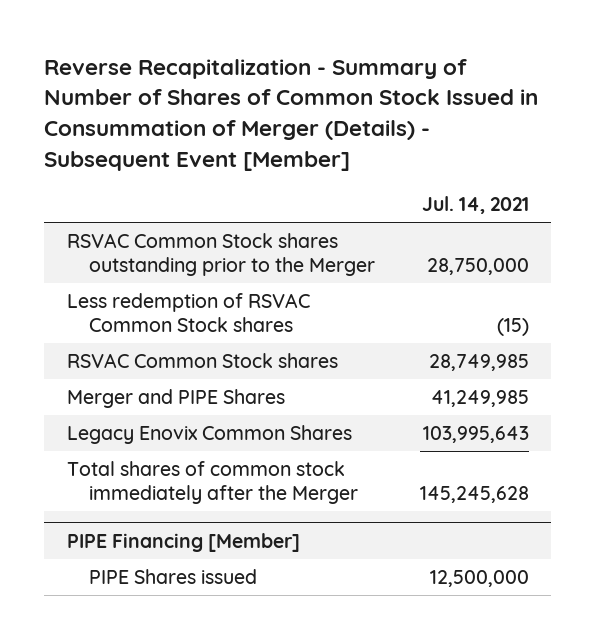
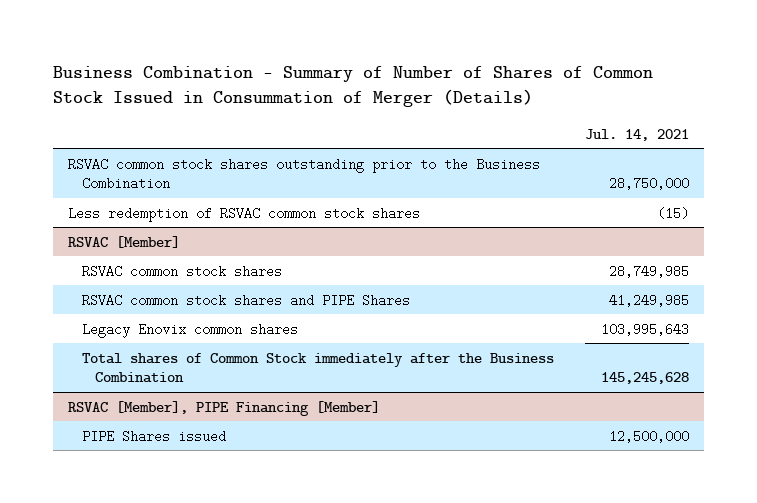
[44,58,539,171] Reverse Recapitalization - Summary of Number of Shares of Common Stock Issued in Consummation of Merger (Details) - Subsequent Event [Member] -> [52,65,653,107] Business Combination - Summary of Number of Shares of Common Stock Issued in Consummation of Merger (Details)
[66,232,376,276] RSVAC Common Stock shares outstanding prior to the Merger -> [68,157,541,191] RSVAC common stock shares outstanding prior to the Business Combination
[66,292,310,332] Less redemption of RSVAC Common Stock shares -> [68,206,421,222] Less redemption of RSVAC common stock shares
none -> [68,235,181,248] RSVAC [Member]
[66,352,338,368] RSVAC Common Stock shares -> [81,264,282,278] RSVAC common stock shares
[66,388,285,408] Merger and PIPE Shares -> [81,293,410,307] RSVAC common stock shares and PIPE Shares
[66,424,352,444] Legacy Enovix Common Shares -> [81,322,298,338] Legacy Enovix common shares
[66,460,359,504] Total shares of common stock immediately after the Merger -> [81,352,554,384] Total shares of Common Stock immediately after the Business Combination
[66,532,300,552] PIPE Financing [Member] -> [68,400,381,416] RSVAC [Member], PIPE Financing [Member]

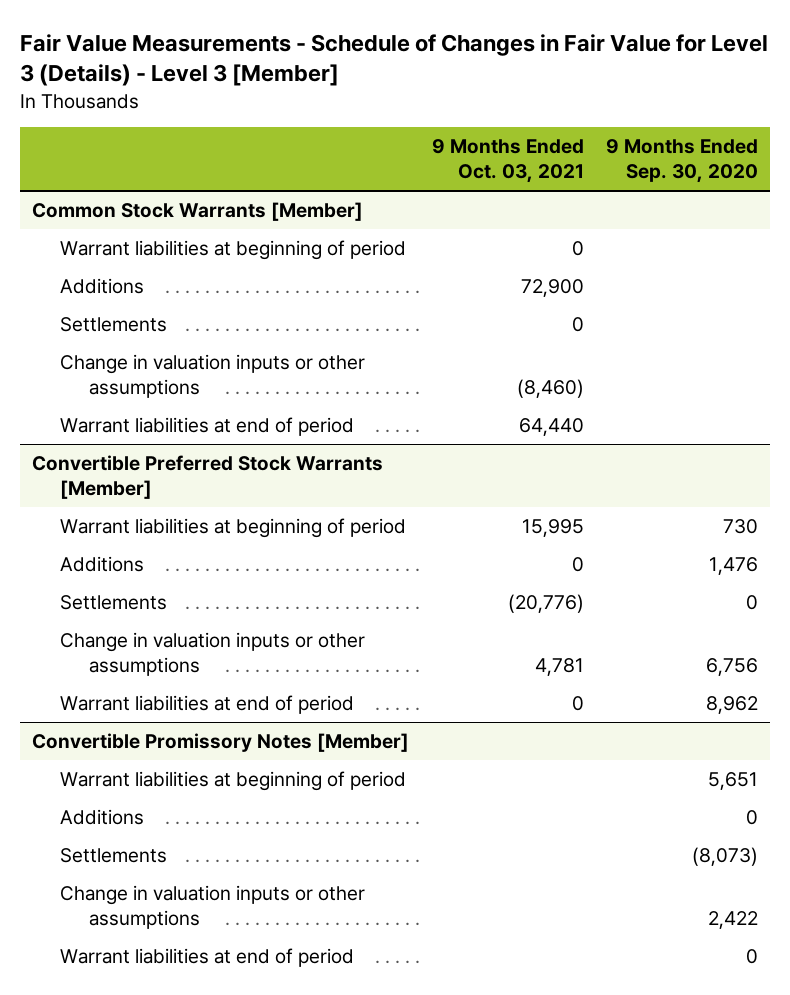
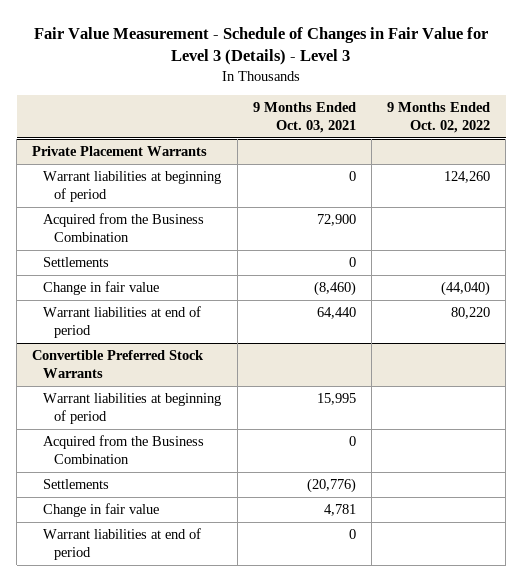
[20,33,769,87] Fair Value Measurements - Schedule of Changes in Fair Value for Level 3 (Details) - Level 3 [Member] -> [34,27,489,66] Fair Value Measurement - Schedule of Changes in Fair Value for Level 3 (Details) - Level 3
[606,139,759,184] 9 Months Ended Sep. 30, 2020 -> none
none -> [387,102,491,134] 9 Months Ended Oct. 02, 2022
[31,201,363,221] Common Stock Warrants [Member] -> none
none -> [32,145,208,156] Private Placement Warrants
[60,277,145,294] Additions -> [43,212,205,243] Acquired from the Business Combination
[60,353,366,398] Change in valuation inputs or other assumptions -> [43,280,160,295] Change in fair value
[31,454,383,499] Convertible Preferred Stock Warrants [Member] -> [32,349,205,379] Convertible Preferred Stock Warrants
[60,555,145,572] Additions -> [43,434,205,465] Acquired from the Business Combination
[60,631,366,676] Change in valuation inputs or other assumptions -> [43,502,160,517] Change in fair value
[31,732,409,752] Convertible Promissory Notes [Member] -> none
[60,770,407,791] Warrant liabilities at beginning of period -> none
[60,808,145,825] Additions -> none
[60,847,168,863] Settlements -> none
[60,884,366,929] Change in valuation inputs or other assumptions -> none
[60,947,355,967] Warrant liabilities at end of period -> none

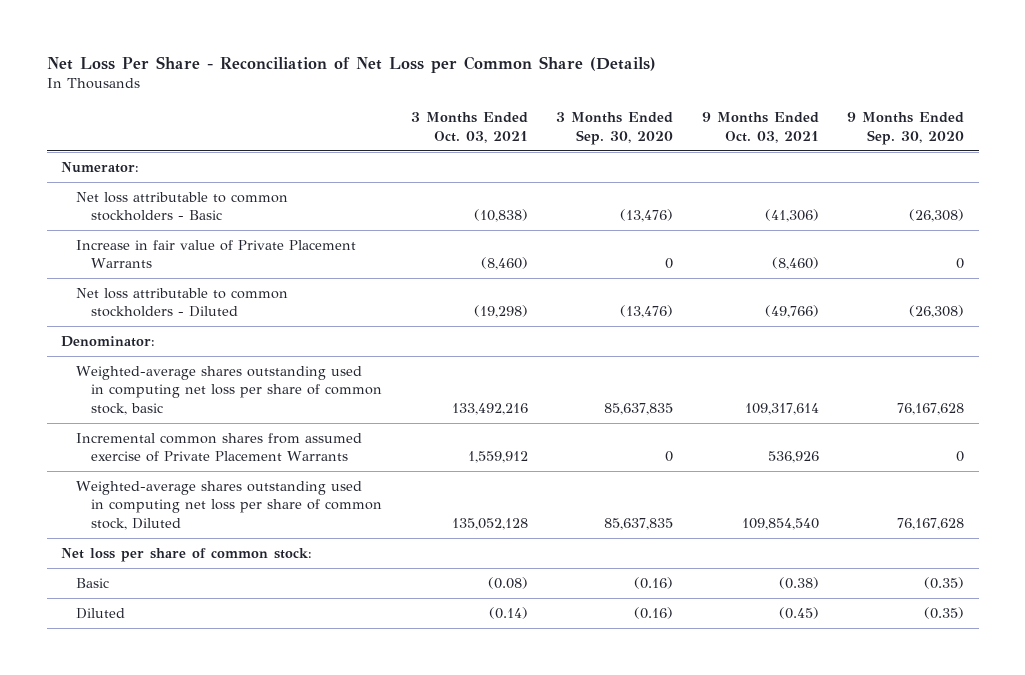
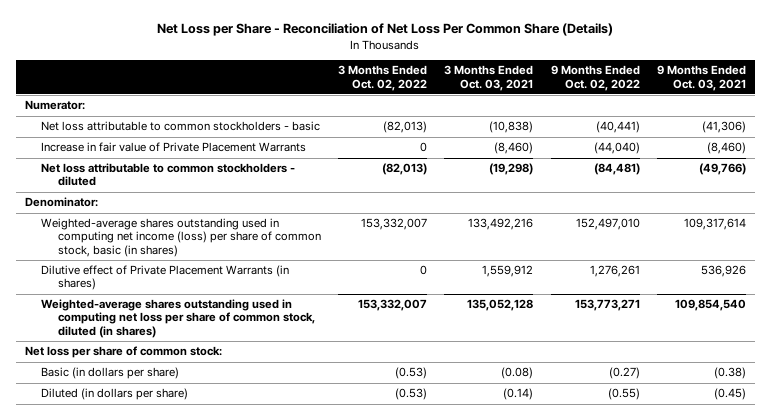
[46,55,656,73] Net Loss Per Share - Reconciliation of Net Loss per Common Share (Details) -> [157,23,614,37] Net Loss per Share - Reconciliation of Net Loss Per Common Share (Details)
[556,112,674,145] 3 Months Ended Sep. 30, 2020 -> none
[847,112,965,145] 9 Months Ended Sep. 30, 2020 -> none
none -> [338,65,428,91] 3 Months Ended Oct. 02, 2022
none -> [550,65,640,91] 9 Months Ended Oct. 02, 2022
[76,191,289,222] Net loss attributable to common stockholders - Basic -> [41,121,321,132] Net loss attributable to common stockholders - basic
[76,287,289,318] Net loss attributable to common stockholders - Diluted -> [41,163,296,187] Net loss attributable to common stockholders - diluted
[76,365,383,415] Weighted-average shares outstanding used in computing net loss per share of common stock, basic -> [41,218,321,257] Weighted-average shares outstanding used in computing net income (loss) per share of common stock, basic (in shares)
[76,432,363,463] Incremental common shares from assumed exercise of Private Placement Warrants -> [41,265,290,291] Dilutive effect of Private Placement Warrants (in shares)
[76,480,383,530] Weighted-average shares outstanding used in computing net loss per share of common stock, Diluted -> [41,299,315,338] Weighted-average shares outstanding used in computing net loss per share of common stock, diluted (in shares)
[76,577,110,588] Basic -> [41,367,180,380] Basic (in dollars per share)
[76,607,126,619] Diluted -> [41,388,189,401] Diluted (in dollars per share)

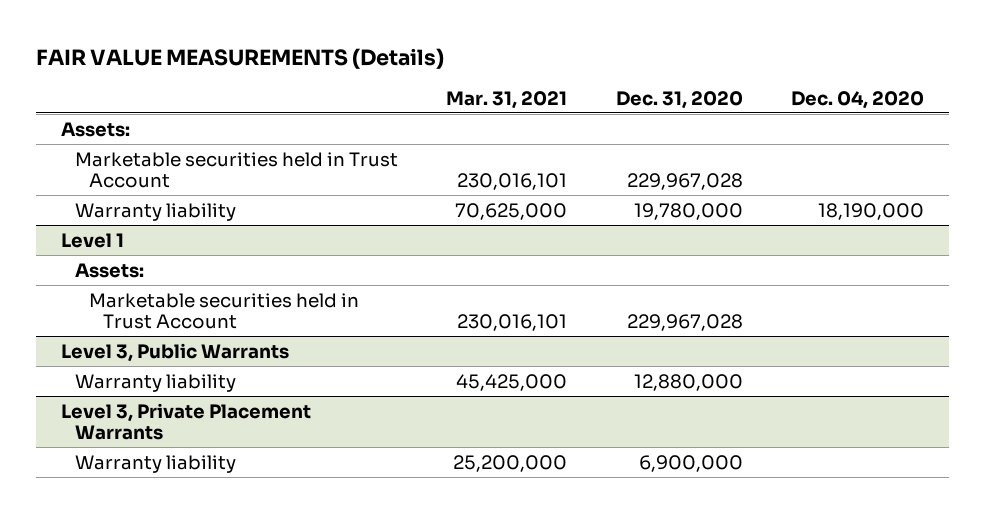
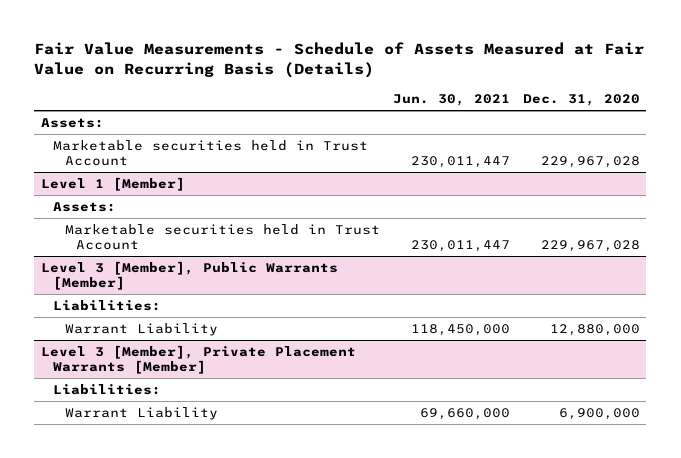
[36,47,445,69] FAIR VALUE MEASUREMENTS (Details) -> [34,42,645,78] Fair Value Measurements - Schedule of Assets Measured at Fair Value on Recurring Basis (Details)
[446,90,568,109] Mar. 31, 2021 -> none
[791,90,925,109] Dec. 04, 2020 -> none
none -> [392,93,510,106] Jun. 30, 2021
[74,202,236,221] Warranty liability -> none
[60,232,124,248] Level 1 -> [40,177,185,192] Level 1 [Member]
[60,342,289,362] Level 3, Public Warrants -> [40,261,338,290] Level 3 [Member], Public Warrants [Member]
none -> [52,300,161,312] Liabilities:
[74,373,236,392] Warranty liability -> [64,323,218,337] Warrant Liability
[60,402,311,440] Level 3, Private Placement Warrants -> [40,345,356,374] Level 3 [Member], Private Placement Warrants [Member]
none -> [52,384,161,396] Liabilities:
[74,454,236,473] Warranty liability -> [64,407,218,421] Warrant Liability

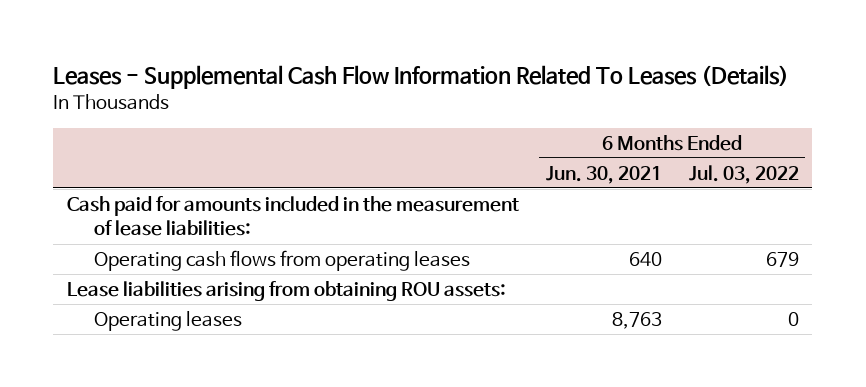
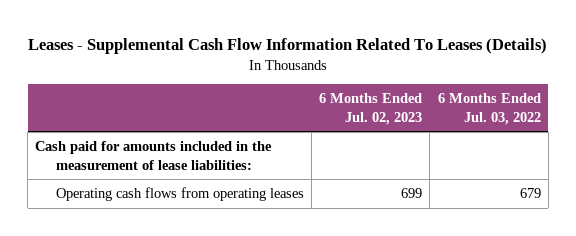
[545,165,662,184] Jun. 30, 2021 -> none
none -> [319,93,423,125] 6 Months Ended Jul. 02, 2023
[66,280,506,301] Lease liabilities arising from obtaining ROU assets: -> none
[93,310,242,331] Operating leases -> none

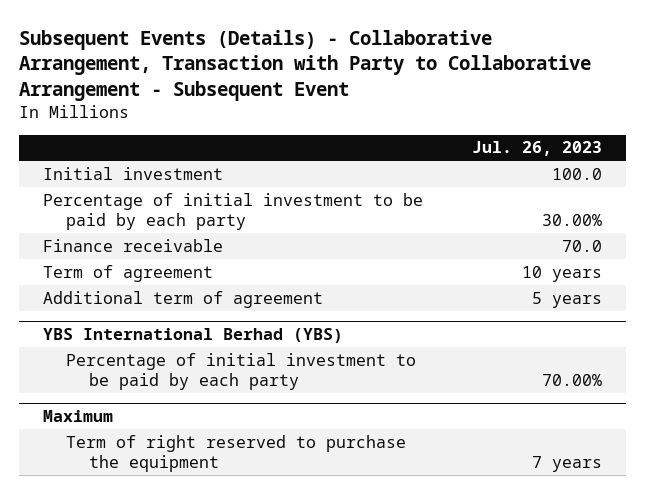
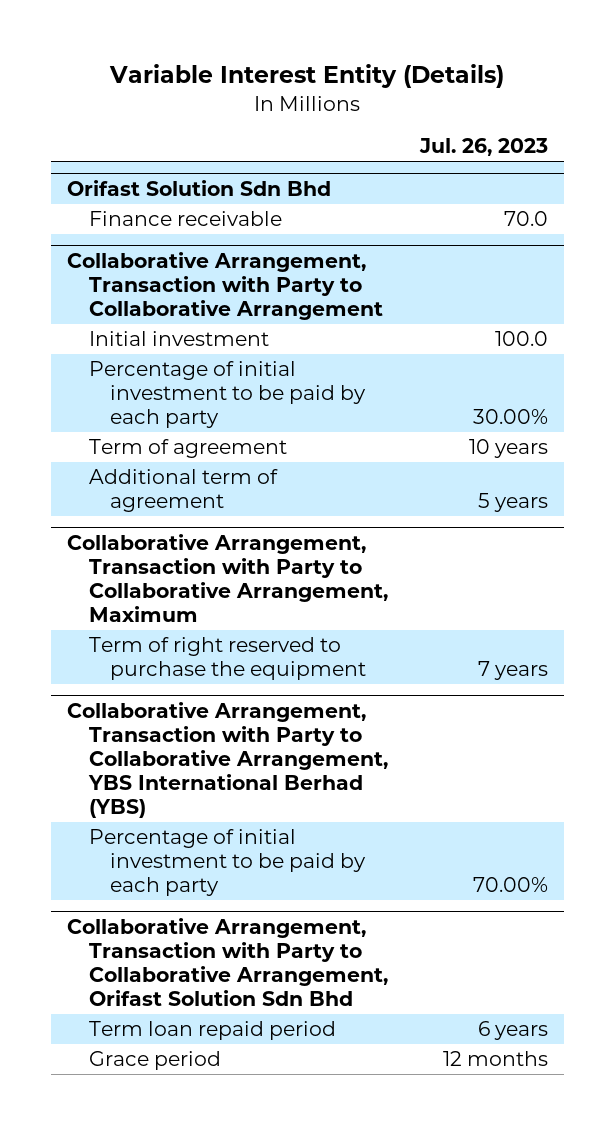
[19,29,592,101] Subsequent Events (Details) - Collaborative Arrangement, Transaction with Party to Collaborative Arrangement - Subsequent Event -> [109,64,505,89] Variable Interest Entity (Details)
none -> [67,180,332,197] Orifast Solution Sdn Bhd
none -> [88,211,282,227] Finance receivable
none -> [67,252,383,321] Collaborative Arrangement, Transaction with Party to Collaborative Arrangement
[43,238,224,252] Finance receivable -> none
[43,327,344,343] YBS International Berhad (YBS) -> none
[66,352,417,390] Percentage of initial investment to be paid by each party -> none
[43,409,114,422] Maximum -> none
none -> [67,534,388,623] Collaborative Arrangement, Transaction with Party to Collaborative Arrangement, Maximum
none -> [67,702,388,818] Collaborative Arrangement, Transaction with Party to Collaborative Arrangement, YBS International Berhad (YBS)
none -> [88,829,366,897] Percentage of initial investment to be paid by each party
none -> [67,918,388,1007] Collaborative Arrangement, Transaction with Party to Collaborative Arrangement, Orifast Solution Sdn Bhd
none -> [88,1021,336,1041] Term loan repaid period
none -> [88,1051,221,1071] Grace period

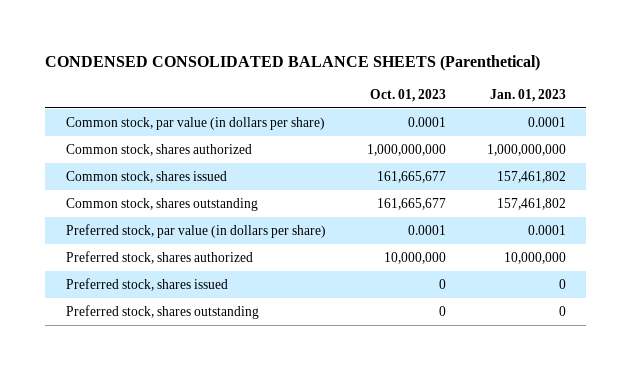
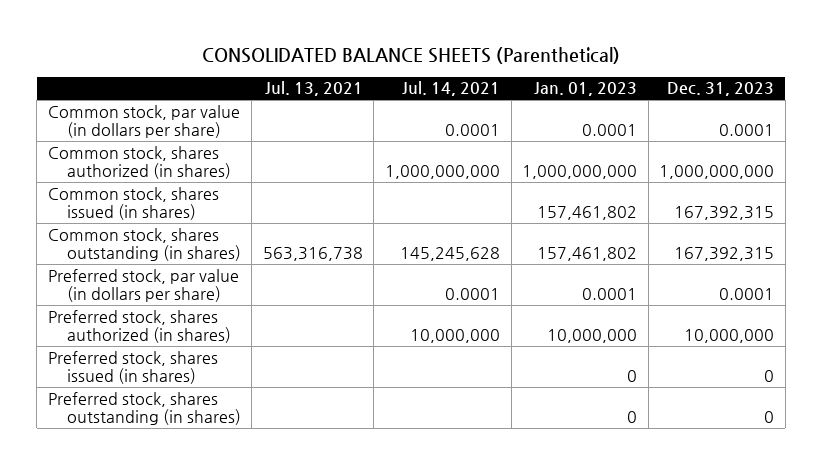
[45,54,541,71] CONDENSED CONSOLIDATED BALANCE SHEETS (Parenthetical) -> [202,47,621,65] CONSOLIDATED BALANCE SHEETS (Parenthetical)
[369,88,446,102] Oct. 01, 2023 -> none
none -> [264,81,363,97] Jul. 13, 2021
none -> [402,81,501,97] Jul. 14, 2021
none -> [667,82,775,97] Dec. 31, 2023
[65,144,252,157] Common stock, shares authorized -> [48,145,231,179] Common stock, shares authorized (in shares)
[65,171,227,184] Common stock, shares issued -> [48,186,220,220] Common stock, shares issued (in shares)
[65,198,258,212] Common stock, shares outstanding -> [48,227,241,261] Common stock, shares outstanding (in shares)
[65,251,253,265] Preferred stock, shares authorized -> [48,309,231,343] Preferred stock, shares authorized (in shares)
[65,278,228,292] Preferred stock, shares issued -> [48,350,219,384] Preferred stock, shares issued (in shares)
[65,305,259,320] Preferred stock, shares outstanding -> [48,391,241,425] Preferred stock, shares outstanding (in shares)

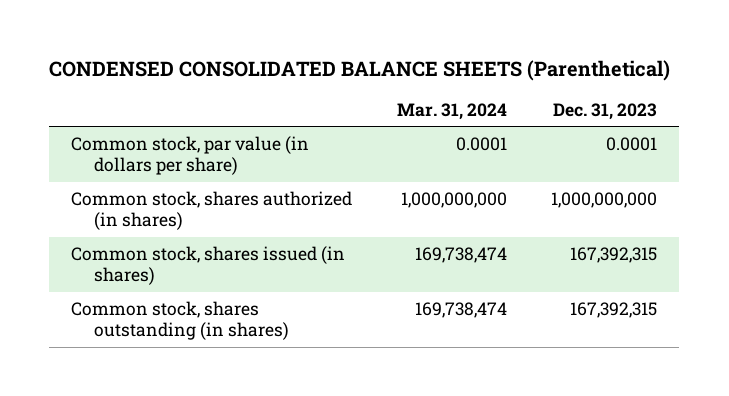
[202,47,621,65] CONSOLIDATED BALANCE SHEETS (Parenthetical) -> [49,60,671,82] CONDENSED CONSOLIDATED BALANCE SHEETS (Parenthetical)
[264,81,363,97] Jul. 13, 2021 -> none
[402,81,501,97] Jul. 14, 2021 -> none
[534,82,638,97] Jan. 01, 2023 -> none
none -> [396,103,507,121] Mar. 31, 2024
[48,268,240,302] Preferred stock, par value (in dollars per share) -> none
[48,309,231,343] Preferred stock, shares authorized (in shares) -> none
[48,350,219,384] Preferred stock, shares issued (in shares) -> none
[48,391,241,425] Preferred stock, shares outstanding (in shares) -> none

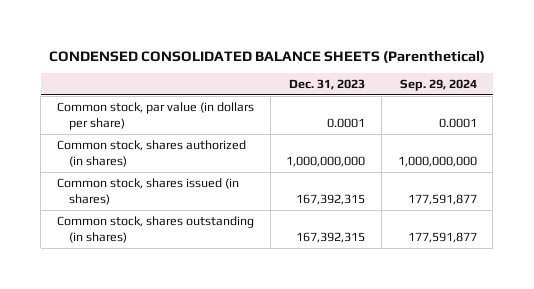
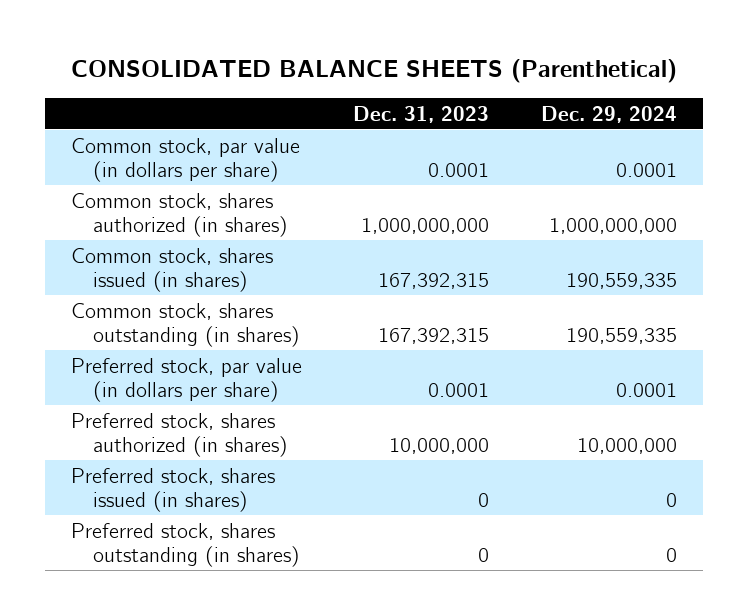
[48,49,485,63] CONDENSED CONSOLIDATED BALANCE SHEETS (Parenthetical) -> [70,59,677,84] CONSOLIDATED BALANCE SHEETS (Parenthetical)
[399,79,477,92] Sep. 29, 2024 -> none
none -> [541,105,678,123] Dec. 29, 2024
none -> [70,357,302,402] Preferred stock, par value (in dollars per share)
none -> [70,412,288,457] Preferred stock, shares authorized (in shares)
none -> [70,467,275,512] Preferred stock, shares issued (in shares)
none -> [70,522,300,567] Preferred stock, shares outstanding (in shares)

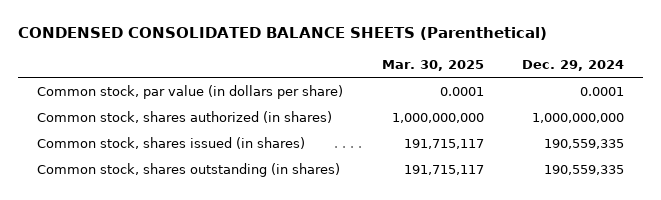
[70,59,677,84] CONSOLIDATED BALANCE SHEETS (Parenthetical) -> [18,27,548,41] CONDENSED CONSOLIDATED BALANCE SHEETS (Parenthetical)
[353,105,490,123] Dec. 31, 2023 -> none
none -> [381,59,484,71] Mar. 30, 2025
[70,357,302,402] Preferred stock, par value (in dollars per share) -> none
[70,412,288,457] Preferred stock, shares authorized (in shares) -> none
[70,467,275,512] Preferred stock, shares issued (in shares) -> none
[70,522,300,567] Preferred stock, shares outstanding (in shares) -> none

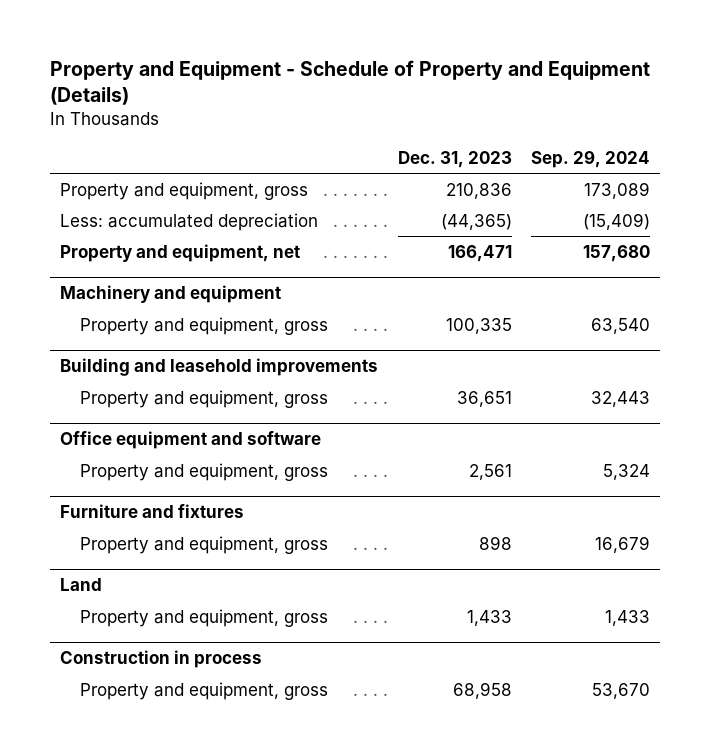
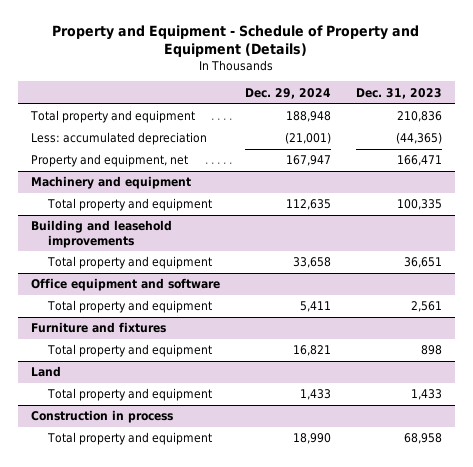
[531,149,651,168] Sep. 29, 2024 -> none
none -> [244,87,331,99] Dec. 29, 2024
[59,181,308,200] Property and equipment, gross -> [29,110,195,124] Total property and equipment
[80,316,329,335] Property and equipment, gross -> [47,198,213,212] Total property and equipment
[80,389,329,408] Property and equipment, gross -> [47,256,213,270] Total property and equipment
[80,462,329,481] Property and equipment, gross -> [47,300,213,314] Total property and equipment
[80,535,329,554] Property and equipment, gross -> [47,344,213,358] Total property and equipment
[80,608,329,627] Property and equipment, gross -> [47,388,213,402] Total property and equipment
[80,681,329,700] Property and equipment, gross -> [47,432,213,446] Total property and equipment

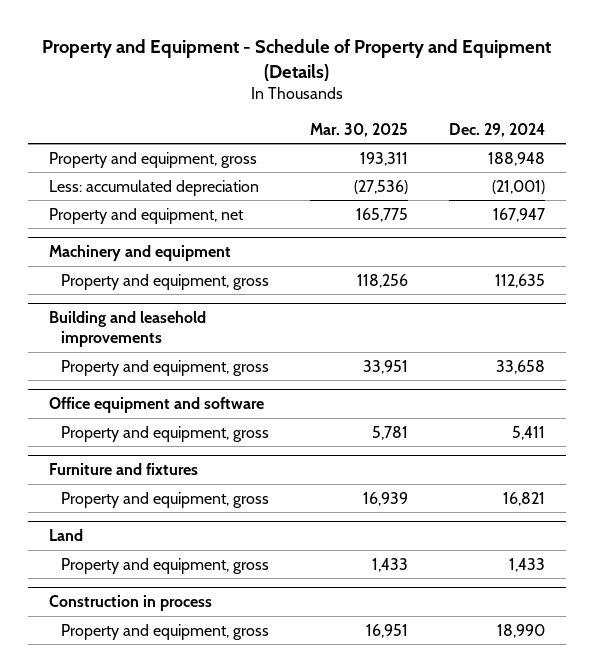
[356,87,443,99] Dec. 31, 2023 -> none
none -> [309,122,408,137] Mar. 30, 2025
[29,110,195,124] Total property and equipment -> [48,151,257,168] Property and equipment, gross
[47,198,213,212] Total property and equipment -> [60,273,269,290] Property and equipment, gross
[47,256,213,270] Total property and equipment -> [60,359,269,376] Property and equipment, gross
[47,300,213,314] Total property and equipment -> [60,425,269,442] Property and equipment, gross
[47,344,213,358] Total property and equipment -> [60,491,269,508] Property and equipment, gross
[47,388,213,402] Total property and equipment -> [60,557,269,574] Property and equipment, gross
[47,432,213,446] Total property and equipment -> [60,623,269,640] Property and equipment, gross

